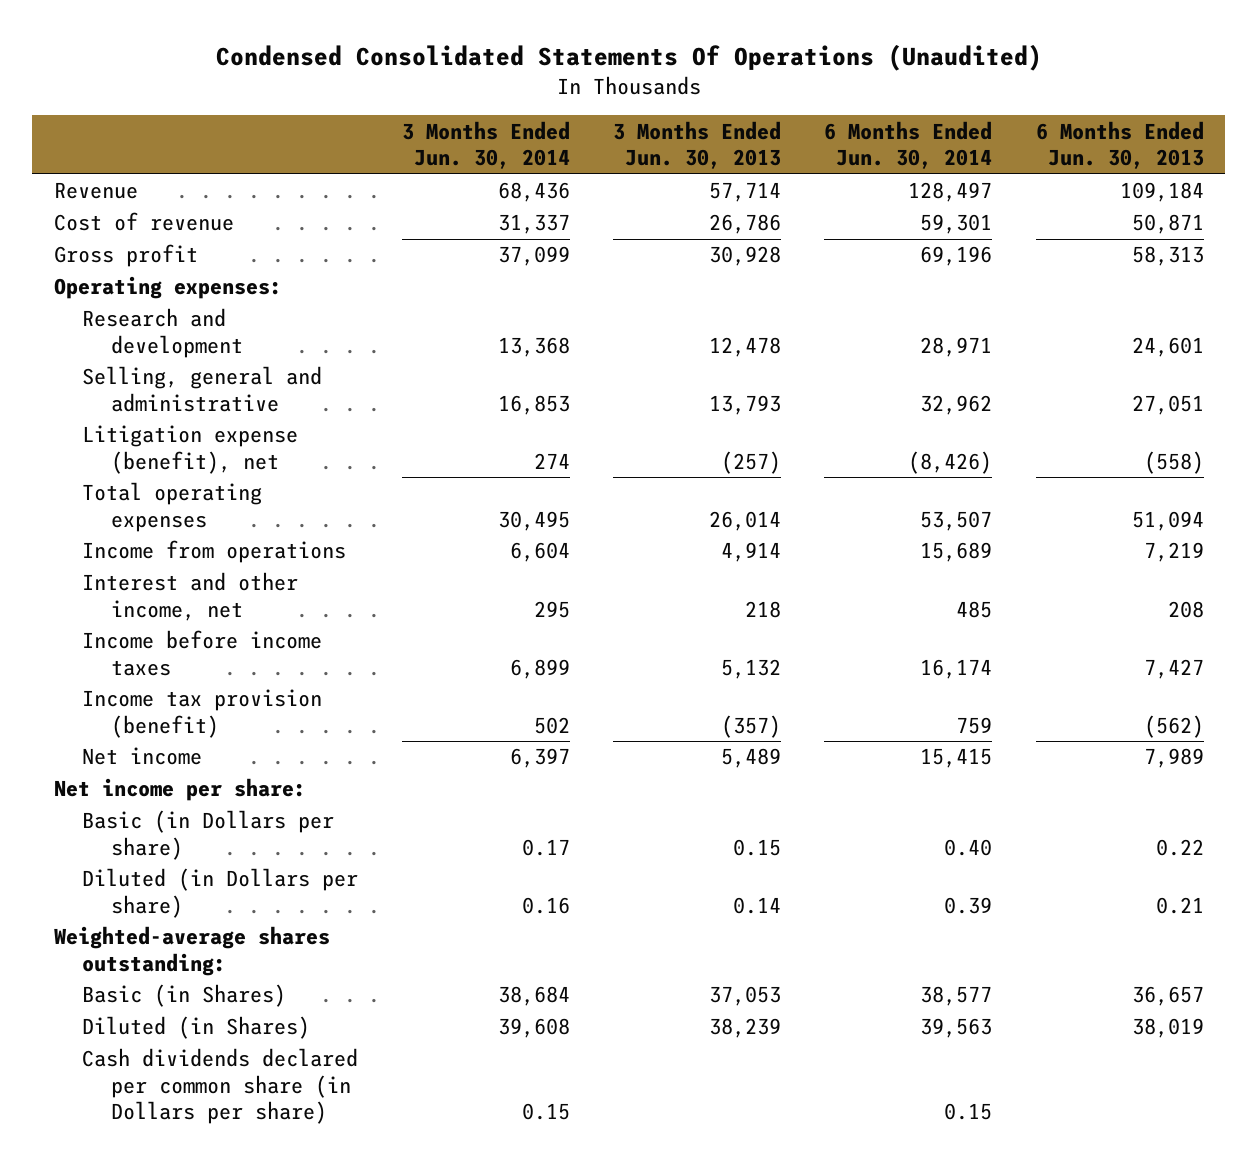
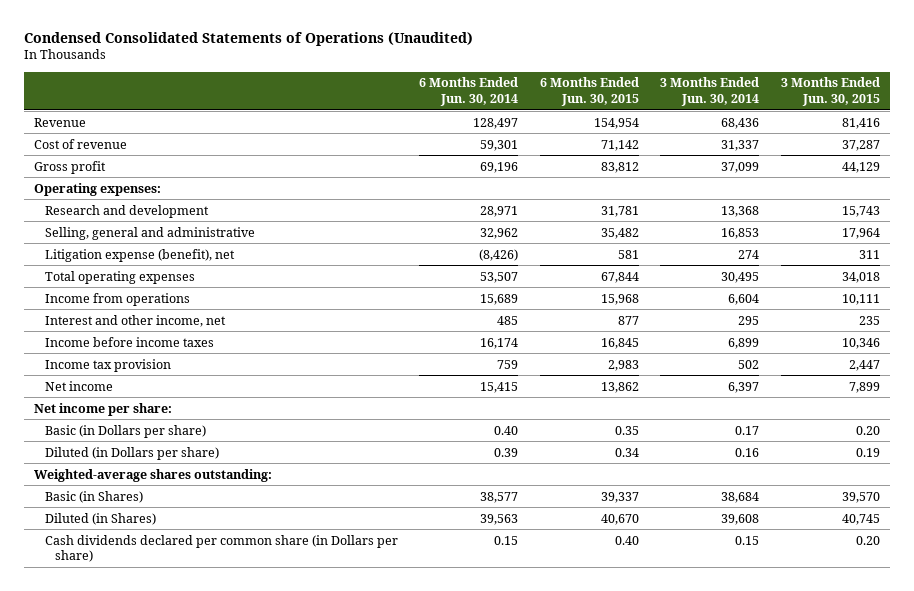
[215,44,1042,72] Condensed Consolidated Statements Of Operations (Unaudited) -> [23,31,473,46] Condensed Consolidated Statements of Operations (Unaudited)
[613,120,782,170] 3 Months Ended Jun. 30, 2013 -> none
[1035,120,1204,170] 6 Months Ended Jun. 30, 2013 -> none
none -> [539,77,639,107] 6 Months Ended Jun. 30, 2015
none -> [780,77,880,107] 3 Months Ended Jun. 30, 2015
[82,689,323,738] Income tax provision (benefit) -> [44,358,171,372] Income tax provision

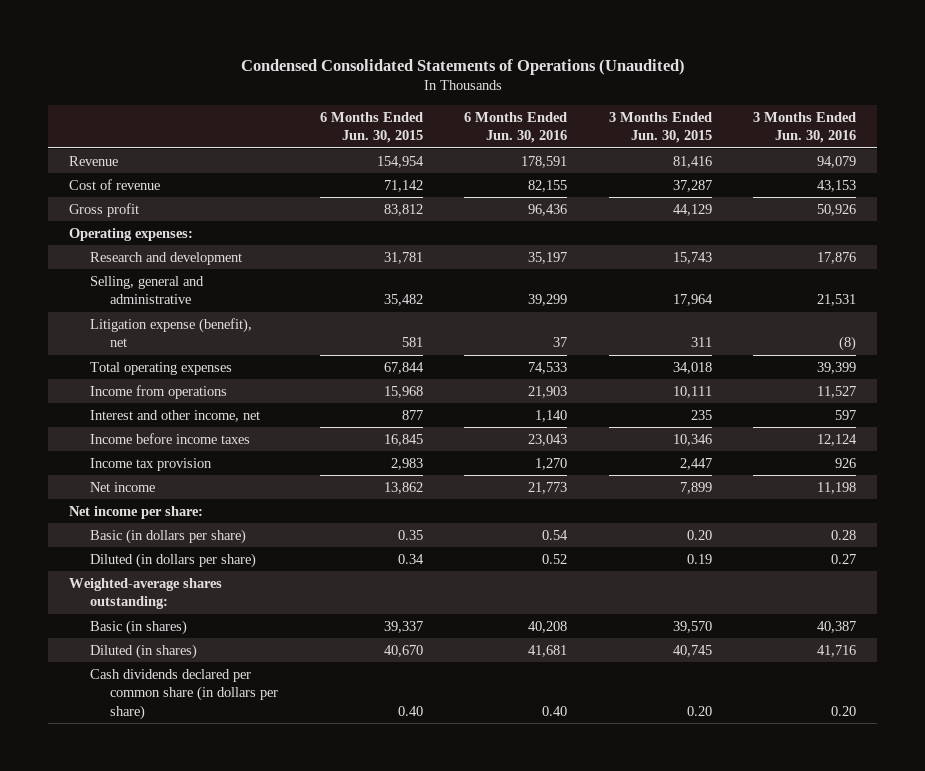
[419,77,519,107] 6 Months Ended Jun. 30, 2014 -> none
[660,77,760,107] 3 Months Ended Jun. 30, 2014 -> none
none -> [464,111,568,144] 6 Months Ended Jun. 30, 2016
none -> [753,111,857,144] 3 Months Ended Jun. 30, 2016
[44,424,206,438] Basic (in Dollars per share) -> [89,528,246,544] Basic (in dollars per share)
[44,446,219,460] Diluted (in Dollars per share) -> [89,552,256,568] Diluted (in dollars per share)
[44,490,143,503] Basic (in Shares) -> [89,619,187,635] Basic (in shares)
[44,512,156,525] Diluted (in Shares) -> [89,643,197,659] Diluted (in shares)
[44,534,398,563] Cash dividends declared per common share (in Dollars per share) -> [89,668,279,720] Cash dividends declared per common share (in dollars per share)

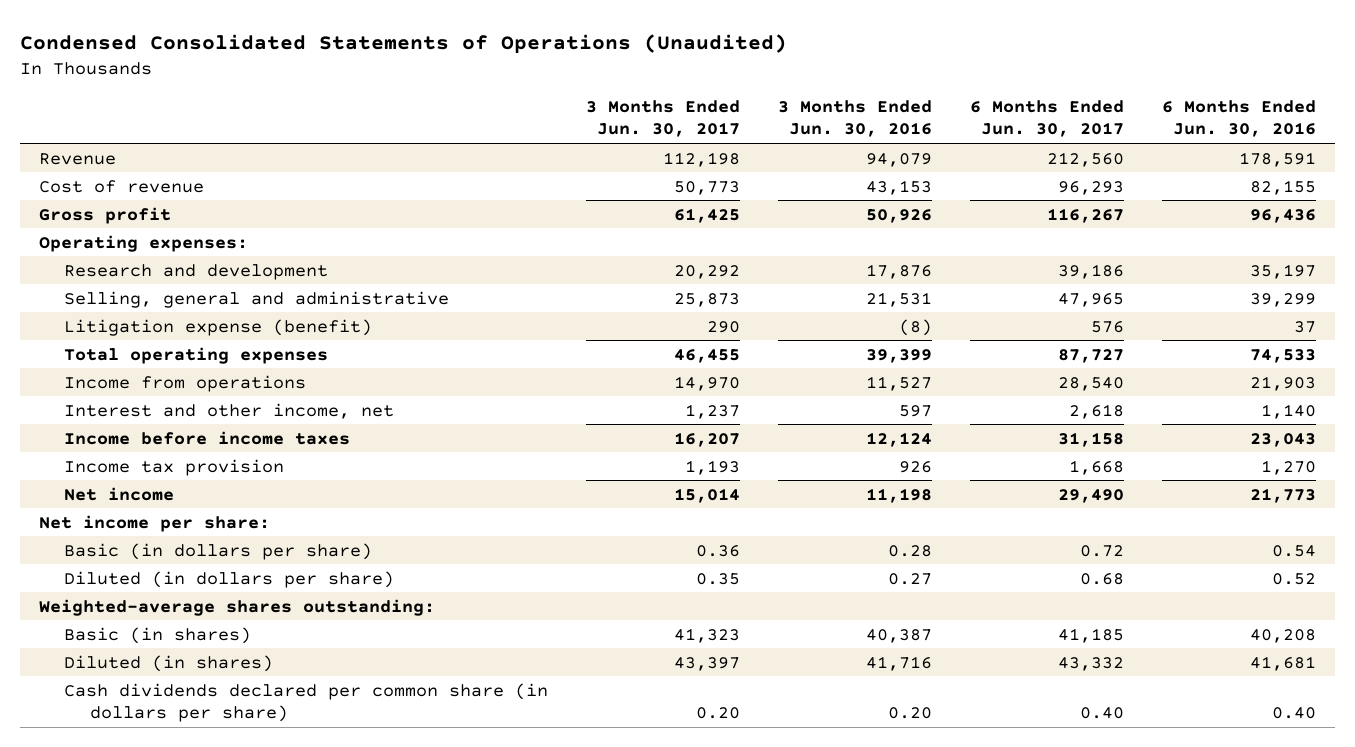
[319,111,423,144] 6 Months Ended Jun. 30, 2015 -> none
[608,111,712,144] 3 Months Ended Jun. 30, 2015 -> none
none -> [586,99,741,138] 3 Months Ended Jun. 30, 2017
none -> [970,99,1125,138] 6 Months Ended Jun. 30, 2017
[89,317,252,348] Litigation expense (benefit), net -> [64,318,373,336] Litigation expense (benefit)

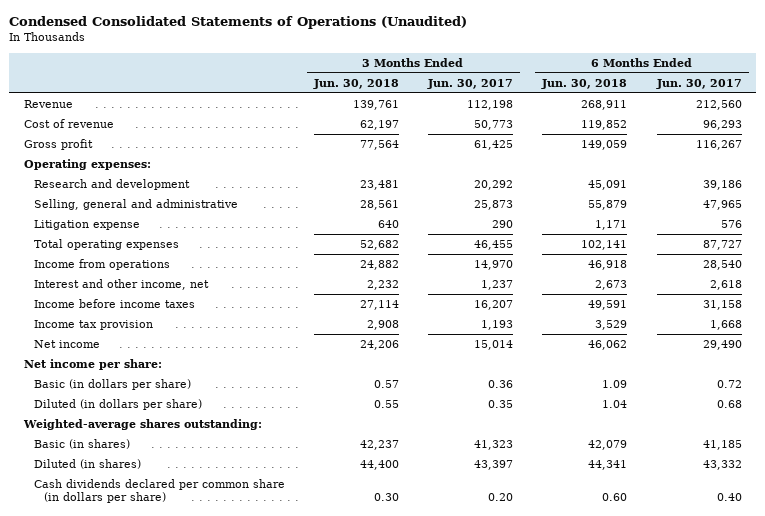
[778,99,933,138] 3 Months Ended Jun. 30, 2016 -> none
[1162,99,1317,138] 6 Months Ended Jun. 30, 2016 -> none
none -> [312,78,399,89] Jun. 30, 2018
none -> [541,78,628,89] Jun. 30, 2018
[64,318,373,336] Litigation expense (benefit) -> [33,220,140,231] Litigation expense

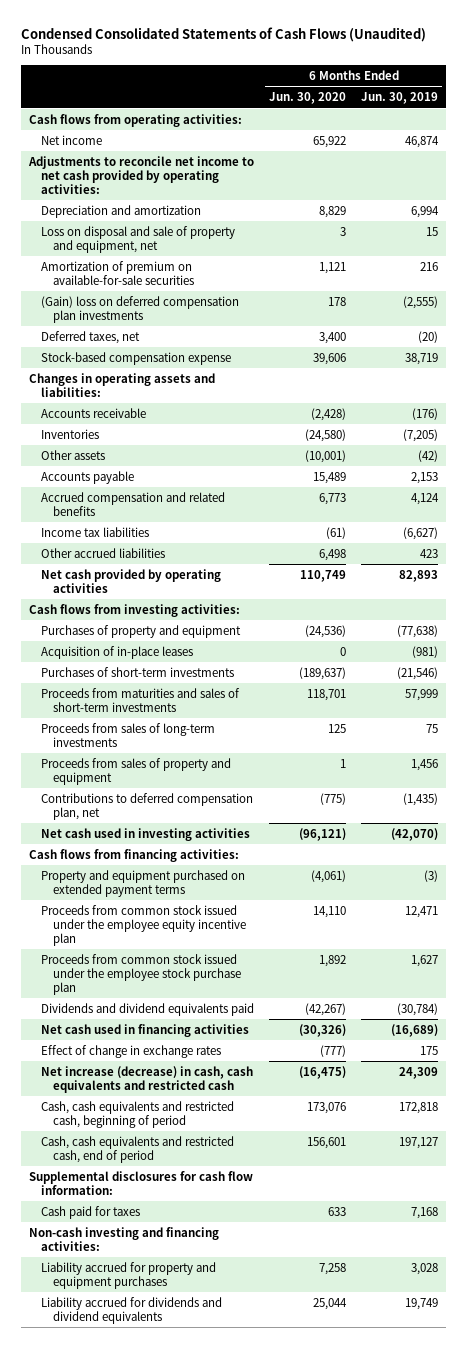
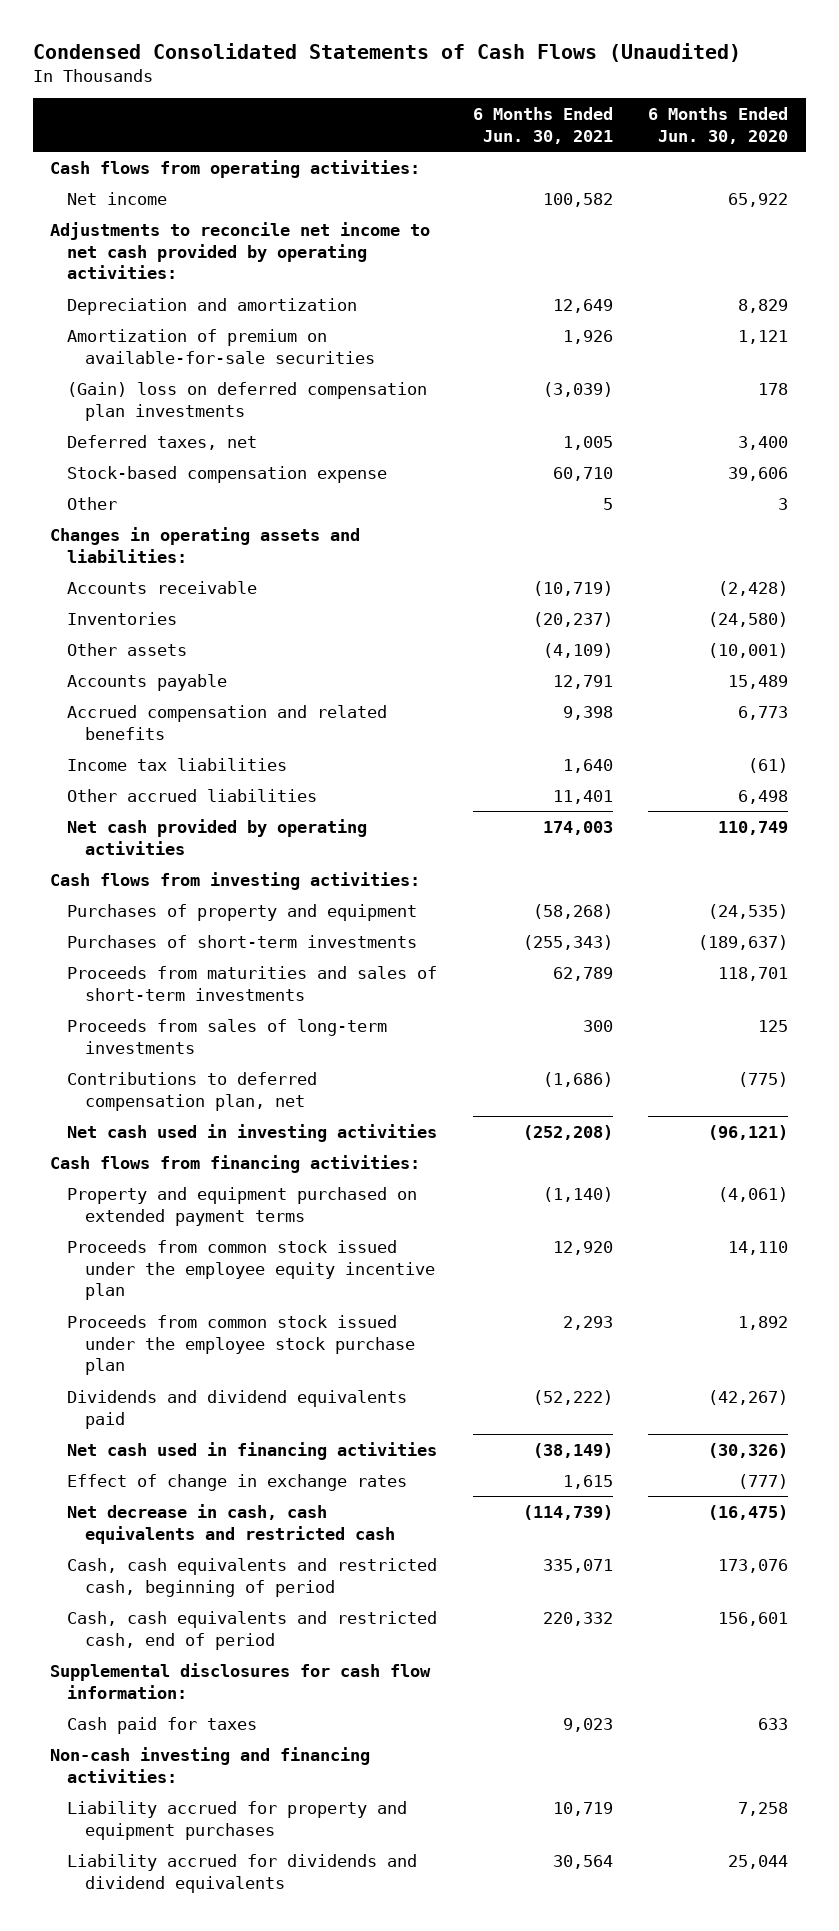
[361,92,439,105] Jun. 30, 2019 -> none
none -> [472,107,613,144] 6 Months Ended Jun. 30, 2021
[40,225,235,253] Loss on disposal and sale of property and equipment, net -> none
none -> [67,496,118,510] Other
[40,645,193,659] Acquisition of in-place leases -> none
[305,624,347,638] (24,536) -> [708,903,789,919] (24,535)
[40,757,231,785] Proceeds from sales of property and equipment -> none
[40,1065,253,1093] Net increase (decrease) in cash, cash equivalents and restricted cash -> [67,1503,395,1544] Net decrease in cash, cash equivalents and restricted cash

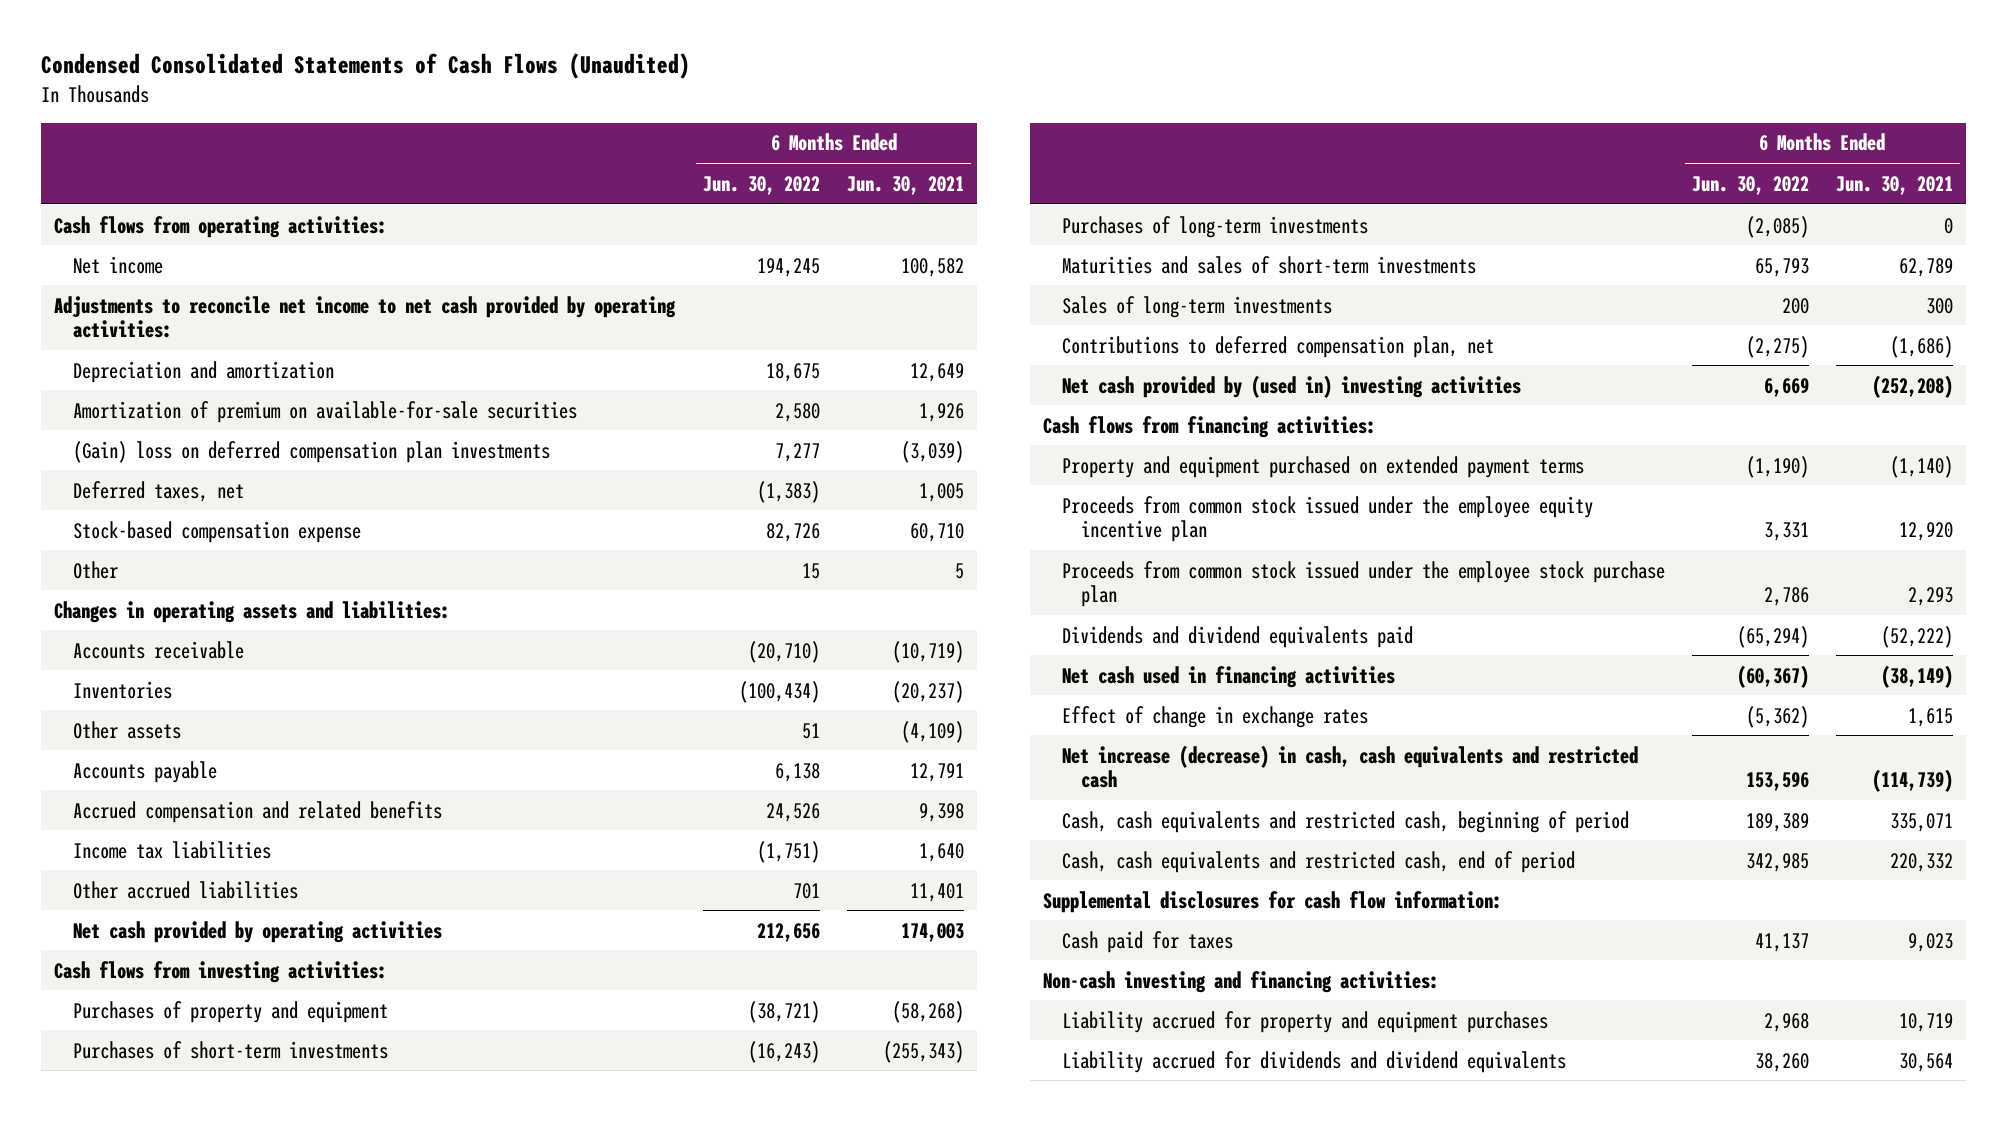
[648,107,789,144] 6 Months Ended Jun. 30, 2020 -> none
none -> [703,175,821,195] Jun. 30, 2022
none -> [1062,215,1369,238] Purchases of long-term investments
[67,965,438,1001] Proceeds from maturities and sales of short-term investments -> [1062,255,1477,274] Maturities and sales of short-term investments
[67,1018,388,1054] Proceeds from sales of long-term investments -> [1062,295,1333,318] Sales of long-term investments
[67,1123,438,1142] Net cash used in investing activities -> [1062,374,1522,398] Net cash provided by (used in) investing activities
[67,1503,395,1544] Net decrease in cash, cash equivalents and restricted cash -> [1062,744,1639,789] Net increase (decrease) in cash, cash equivalents and restricted cash

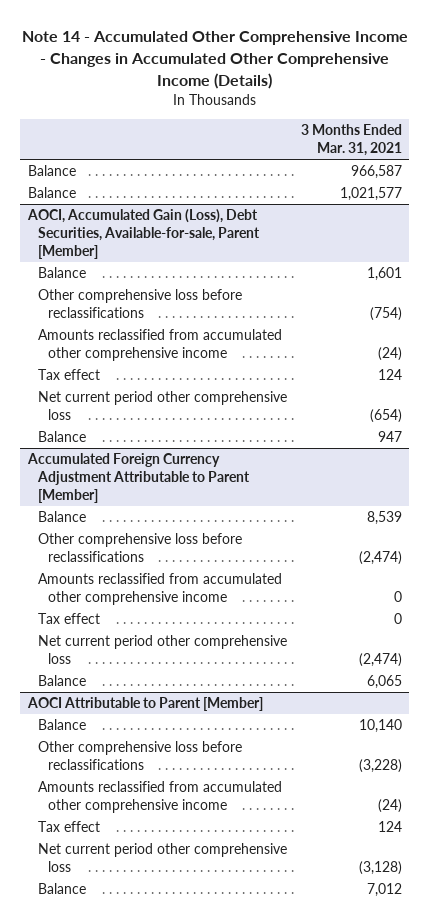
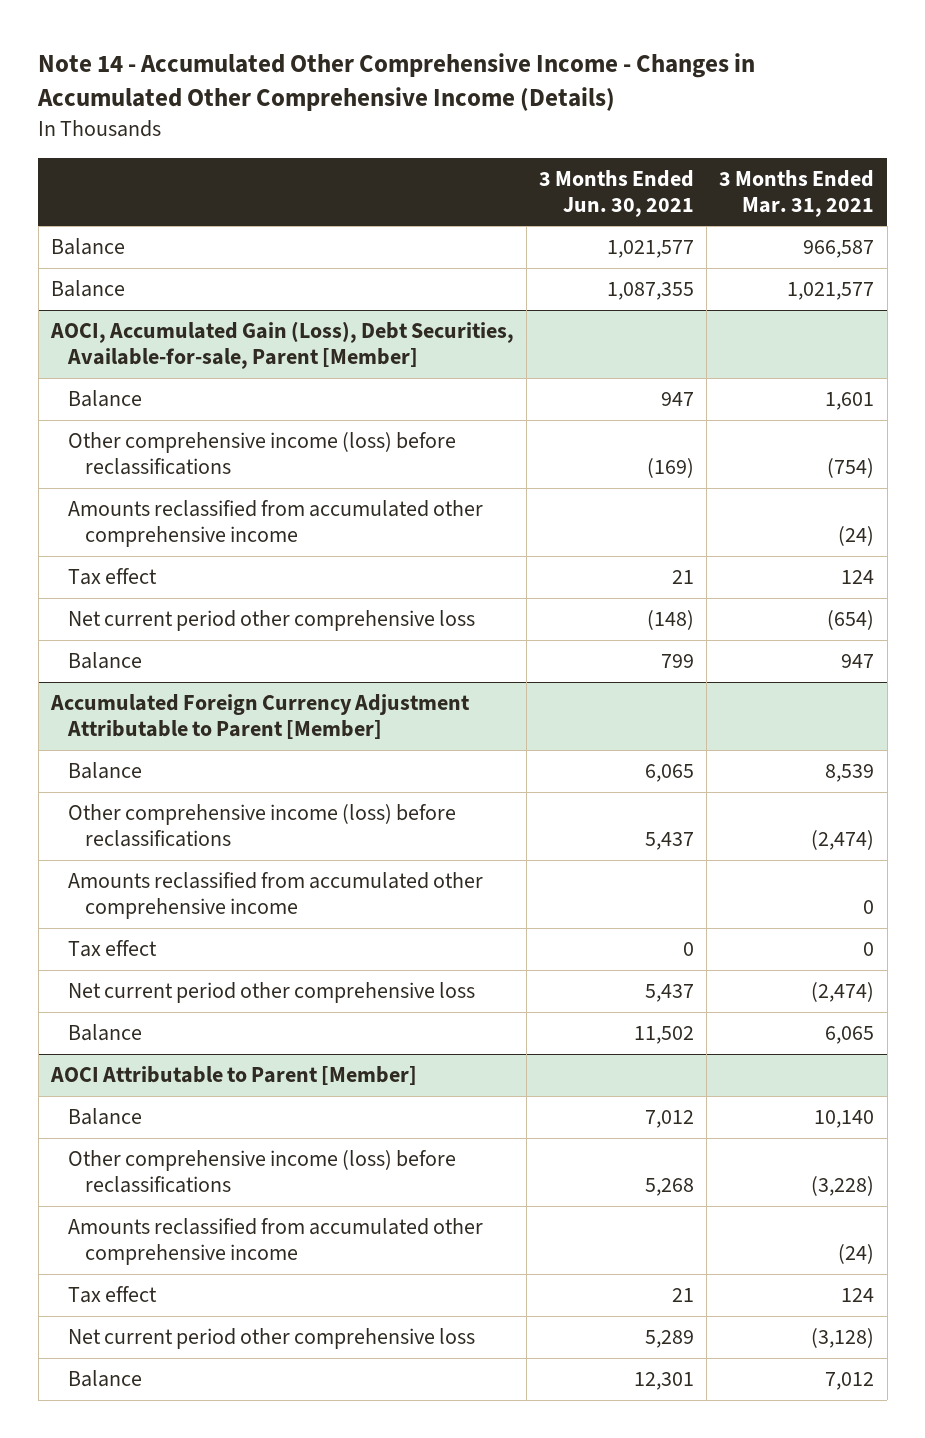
none -> [539,169,695,217] 3 Months Ended Jun. 30, 2021
[37,289,242,319] Other comprehensive loss before reclassifications -> [67,432,456,476] Other comprehensive income (loss) before reclassifications
[37,533,242,563] Other comprehensive loss before reclassifications -> [67,804,456,848] Other comprehensive income (loss) before reclassifications
[37,741,242,771] Other comprehensive loss before reclassifications -> [67,1150,456,1194] Other comprehensive income (loss) before reclassifications

